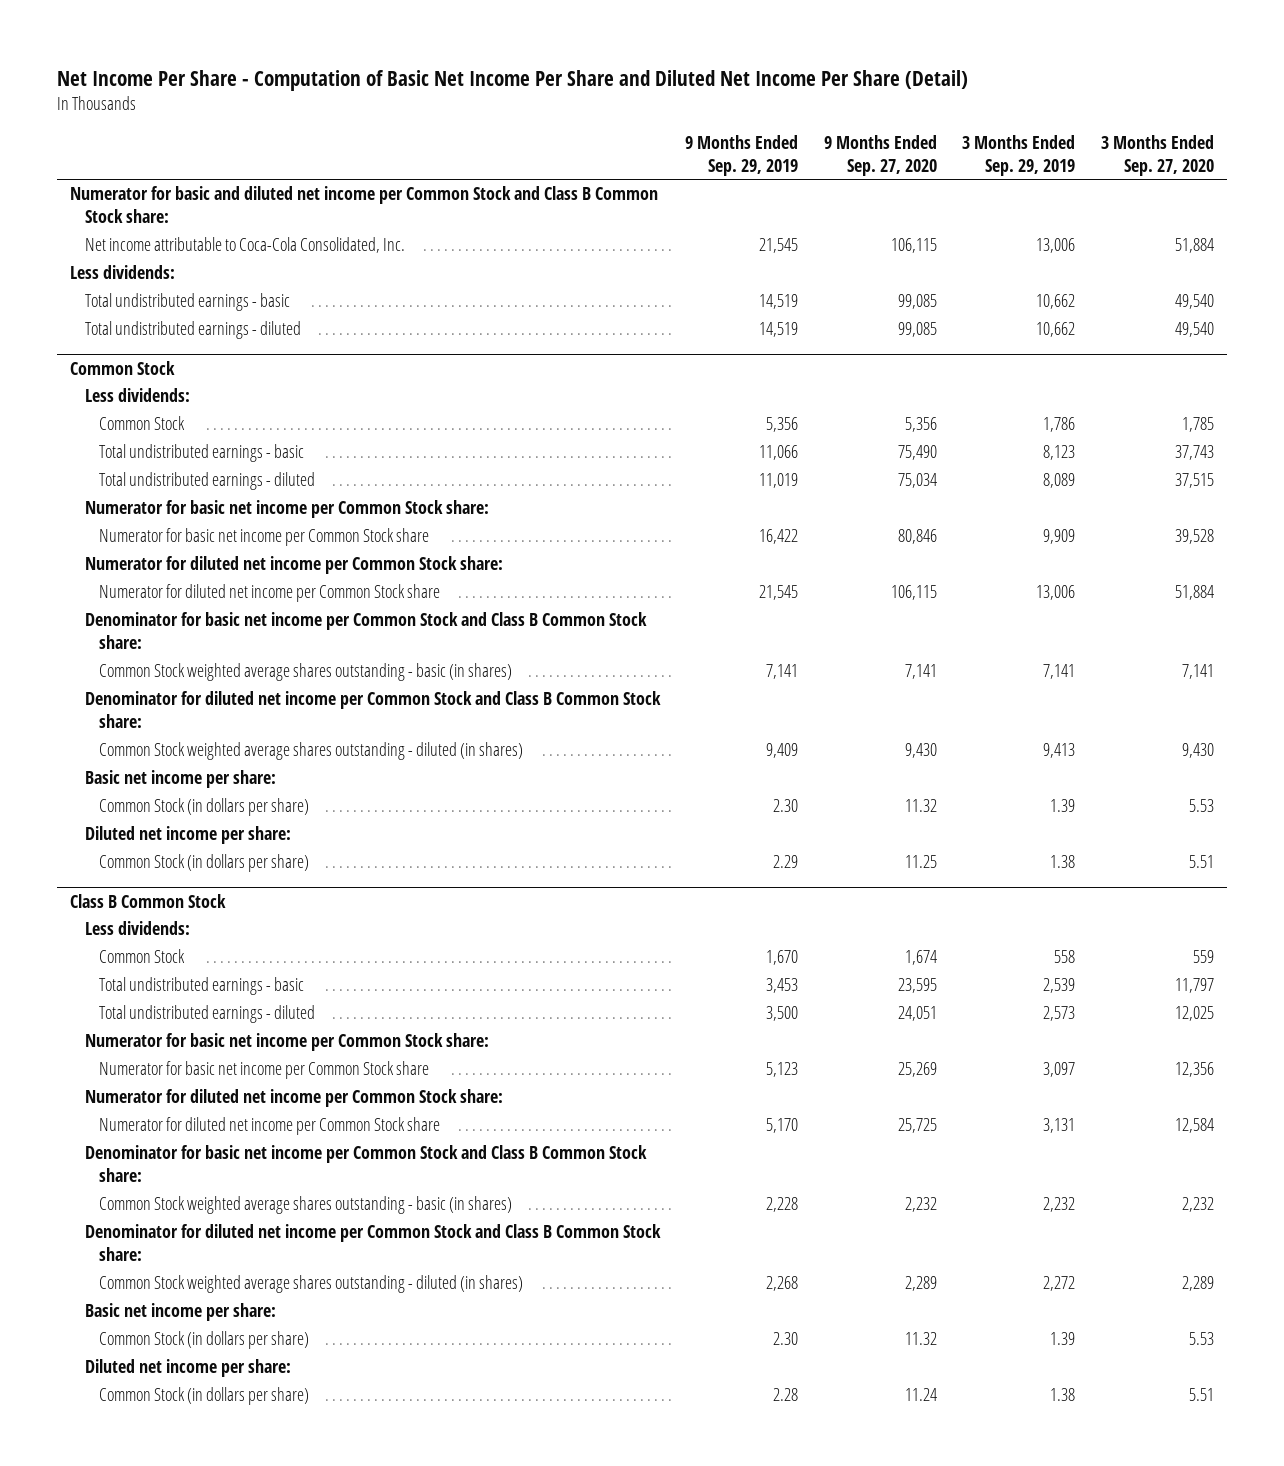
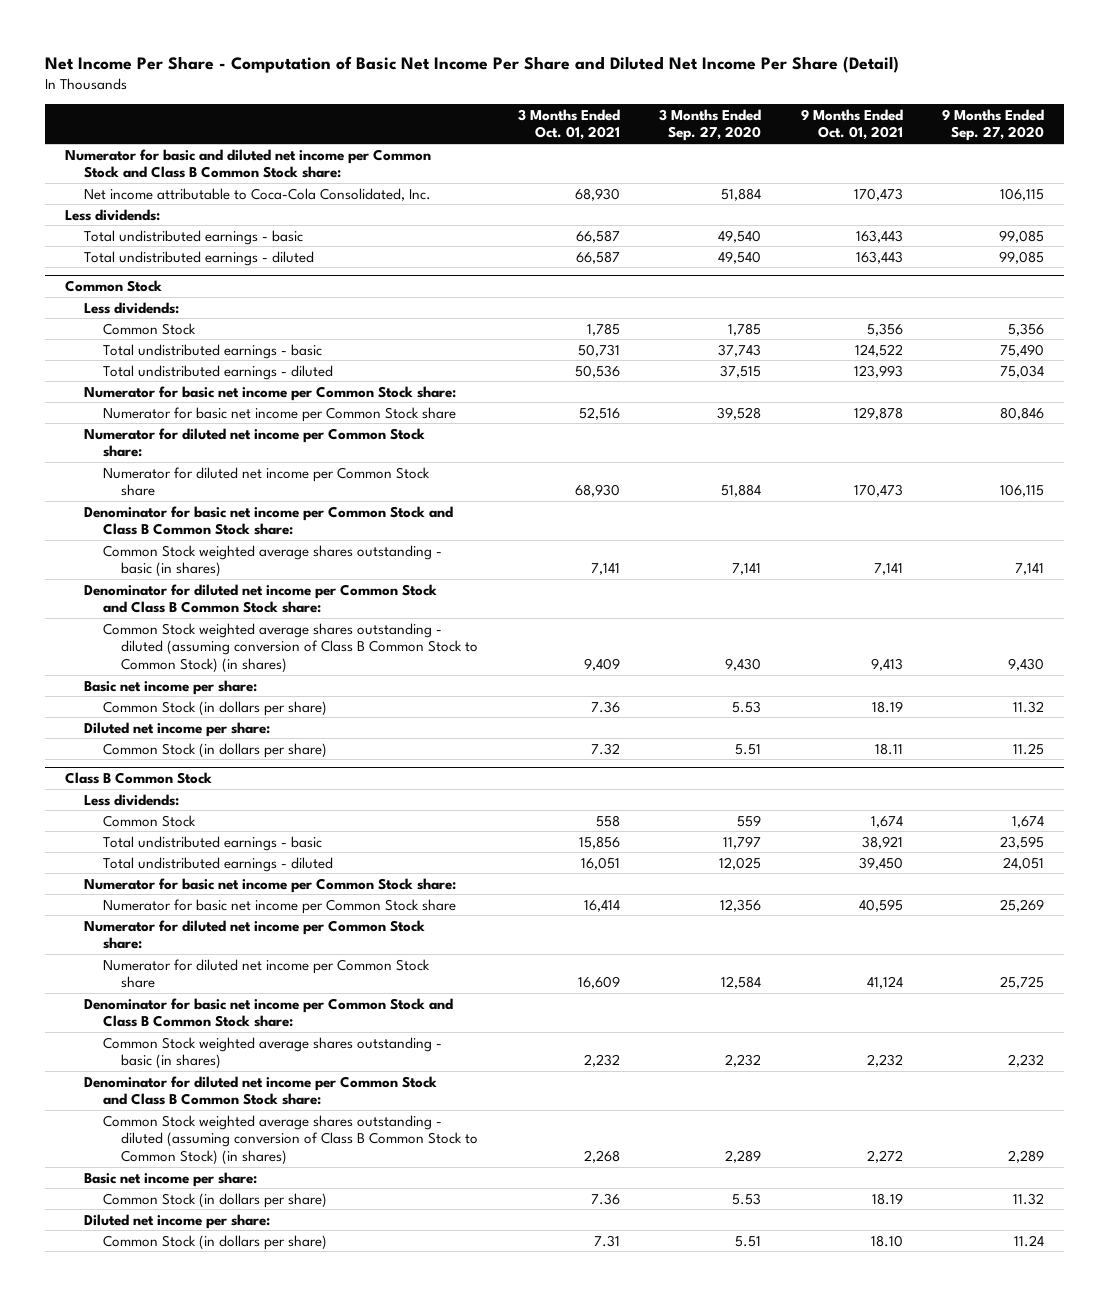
[685,134,799,176] 9 Months Ended Sep. 29, 2019 -> none
[962,134,1076,176] 3 Months Ended Sep. 29, 2019 -> none
none -> [517,108,620,141] 3 Months Ended Oct. 01, 2021
none -> [800,108,903,141] 9 Months Ended Oct. 01, 2021
[99,742,524,761] Common Stock weighted average shares outstanding - diluted (in shares) -> [102,622,479,673] Common Stock weighted average shares outstanding - diluted (assuming conversion of Class B Common Stock to Common Stock) (in shares)
[99,1275,524,1294] Common Stock weighted average shares outstanding - diluted (in shares) -> [102,1114,479,1165] Common Stock weighted average shares outstanding - diluted (assuming conversion of Class B Common Stock to Common Stock) (in shares)

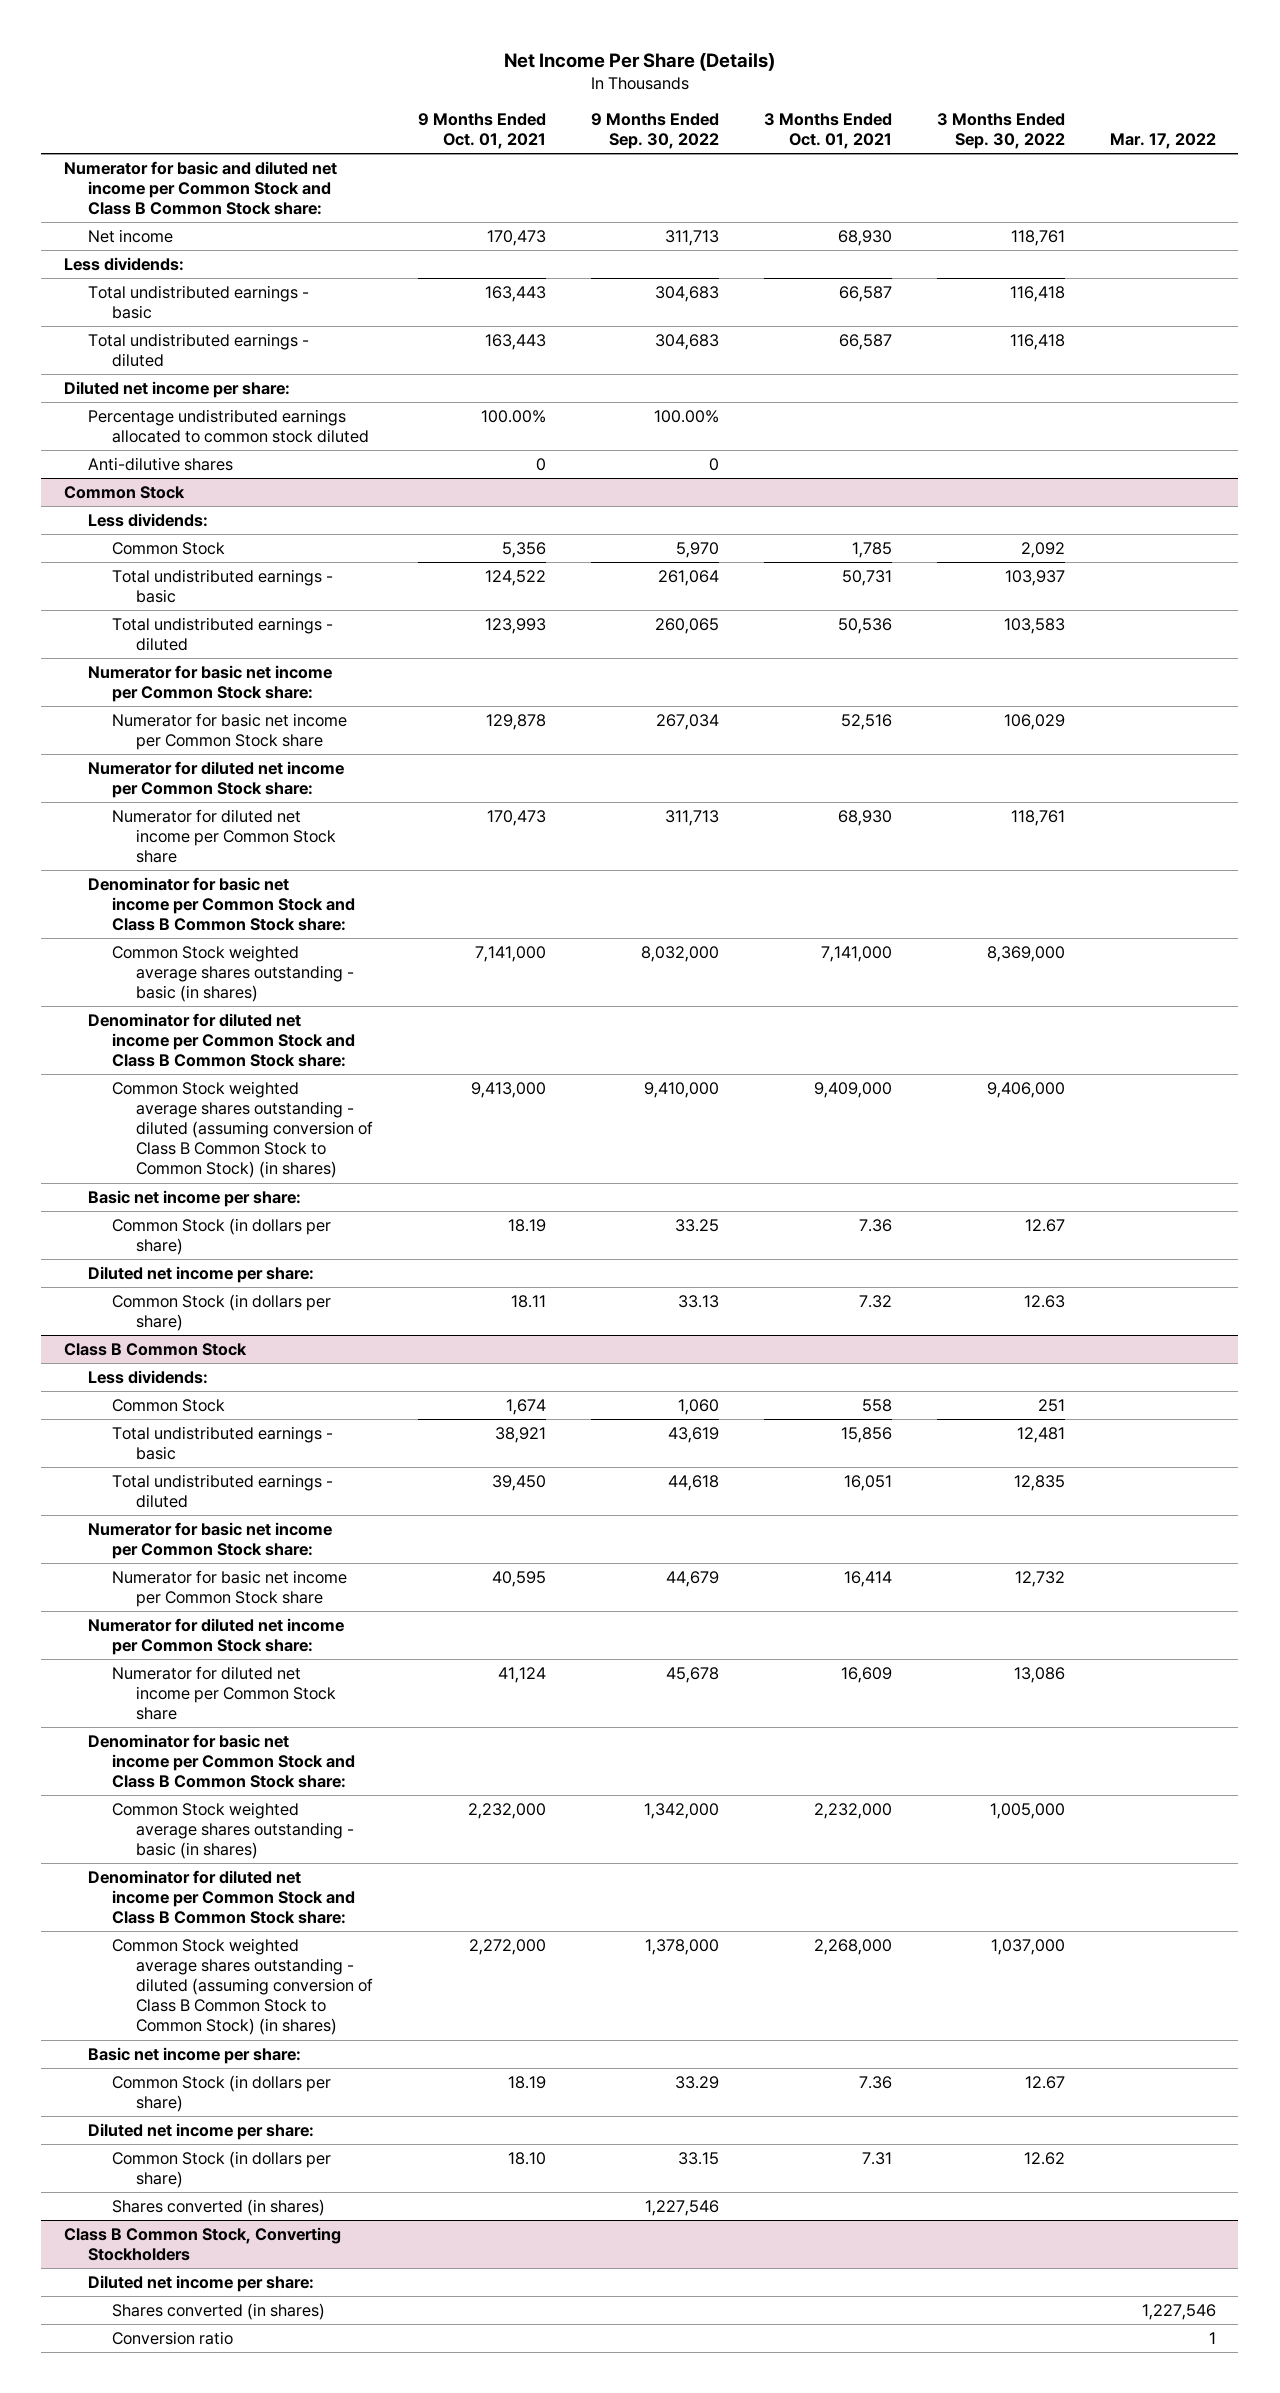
[45,55,900,73] Net Income Per Share - Computation of Basic Net Income Per Share and Diluted Net Income Per Share (Detail) -> [503,51,775,71] Net Income Per Share (Details)
[659,108,762,142] 3 Months Ended Sep. 27, 2020 -> none
[942,108,1045,142] 9 Months Ended Sep. 27, 2020 -> none
none -> [591,113,720,150] 9 Months Ended Sep. 30, 2022
none -> [937,113,1066,150] 3 Months Ended Sep. 30, 2022
none -> [1109,133,1216,150] Mar. 17, 2022
[83,187,431,201] Net income attributable to Coca-Cola Consolidated, Inc. -> [87,228,173,243] Net income
none -> [63,380,290,398] Diluted net income per share:
none -> [87,408,370,443] Percentage undistributed earnings allocated to common stock diluted
none -> [87,456,233,471] Anti-dilutive shares
[590,563,620,576] 7,141 -> [821,945,893,962] 7,141,000
[873,563,903,576] 7,141 -> [475,945,547,962] 7,141,000
[583,657,620,671] 9,409 -> [814,1081,893,1098] 9,409,000
[870,657,903,671] 9,413 -> [471,1081,547,1098] 9,413,000
[583,1054,620,1068] 2,232 -> [814,1802,893,1819] 2,232,000
[866,1054,903,1068] 2,232 -> [468,1802,547,1819] 2,232,000
[583,1149,620,1163] 2,268 -> [814,1938,893,1955] 2,268,000
[866,1149,903,1163] 2,272 -> [469,1938,547,1955] 2,272,000
none -> [112,2198,326,2216] Shares converted (in shares)
none -> [63,2226,341,2261] Class B Common Stock, Converting Stockholders
none -> [87,2274,314,2292] Diluted net income per share:
none -> [112,2302,326,2320] Shares converted (in shares)
none -> [112,2330,234,2345] Conversion ratio

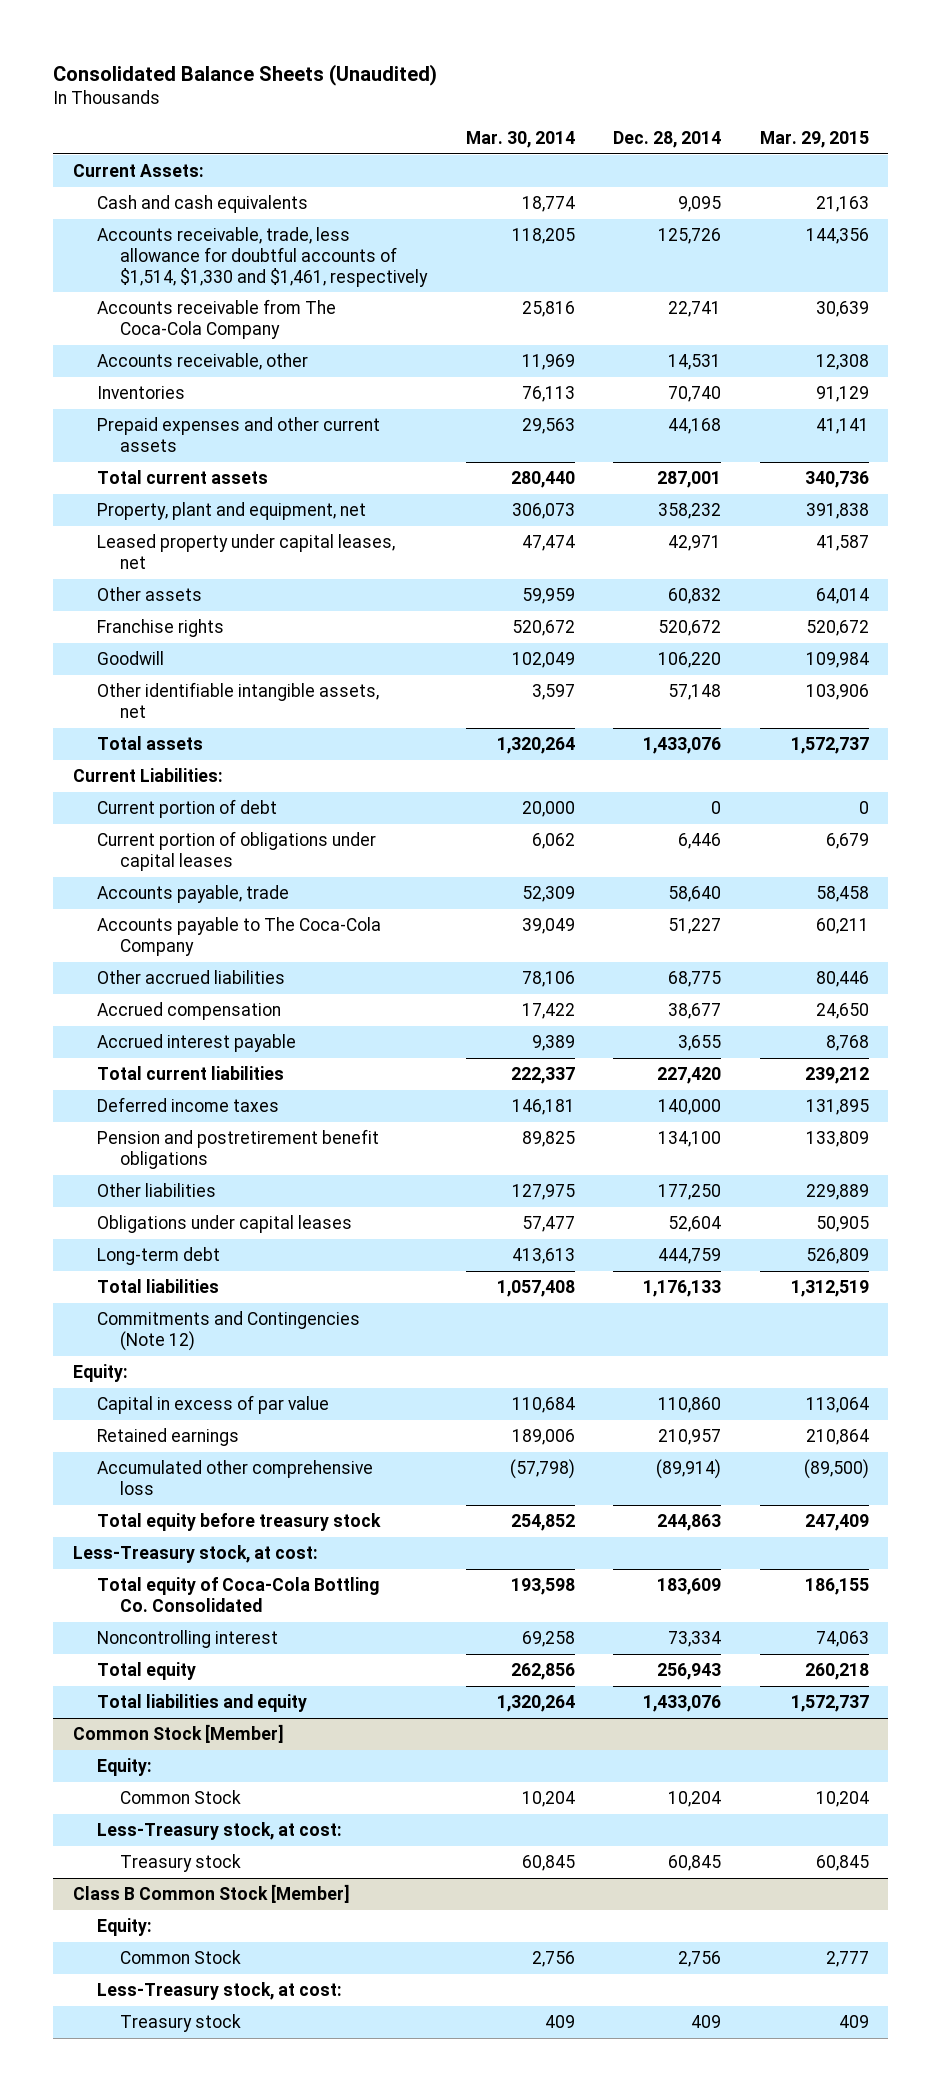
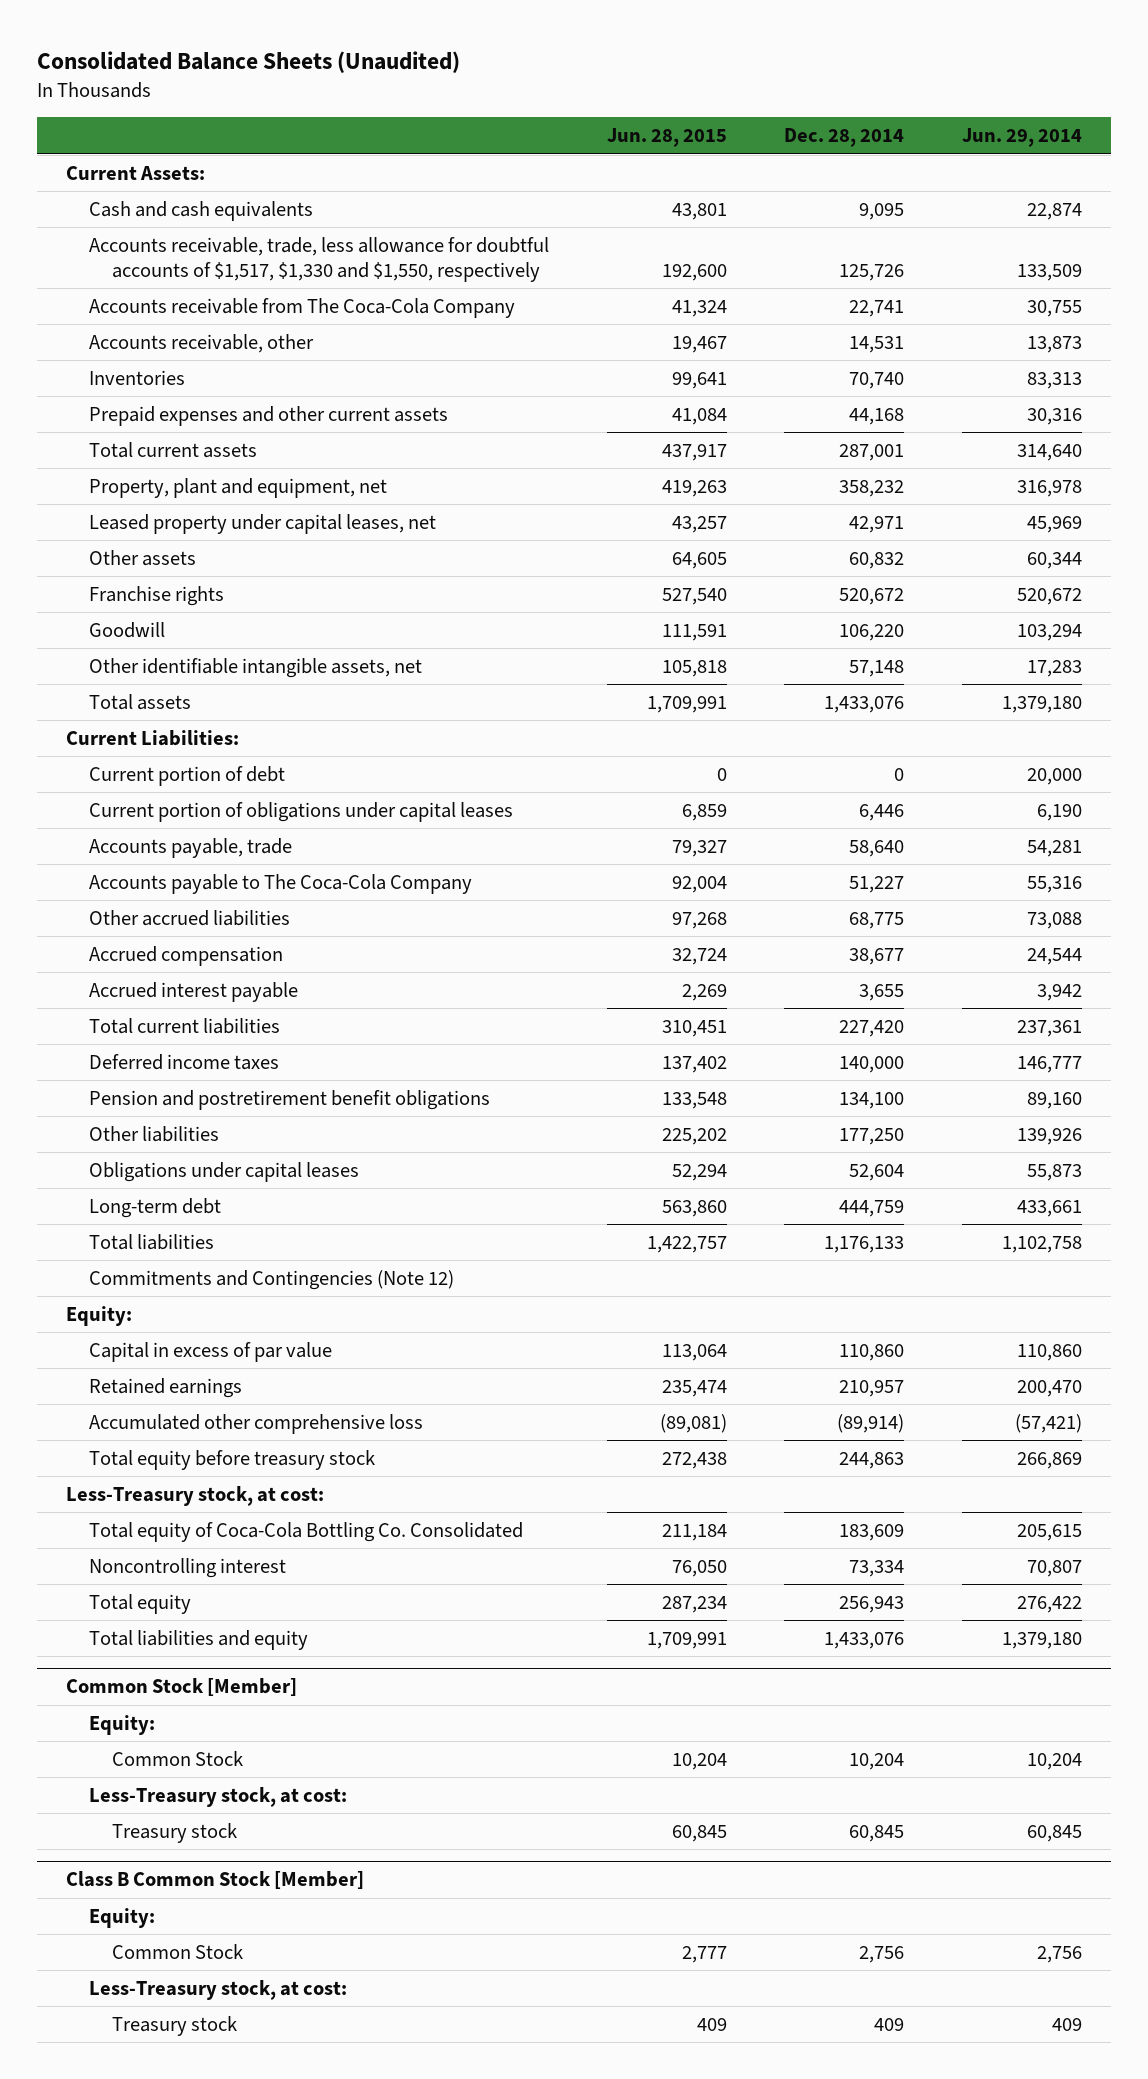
[465,131,575,149] Mar. 30, 2014 -> none
[759,131,869,149] Mar. 29, 2015 -> none
none -> [606,128,727,148] Jun. 28, 2015
none -> [962,128,1083,148] Jun. 29, 2014
[96,227,429,287] Accounts receivable, trade, less allowance for doubtful accounts of $1,514, $1,330 and $1,461, respectively -> [88,236,549,282] Accounts receivable, trade, less allowance for doubtful accounts of $1,517, $1,330 and $1,550, respectively

